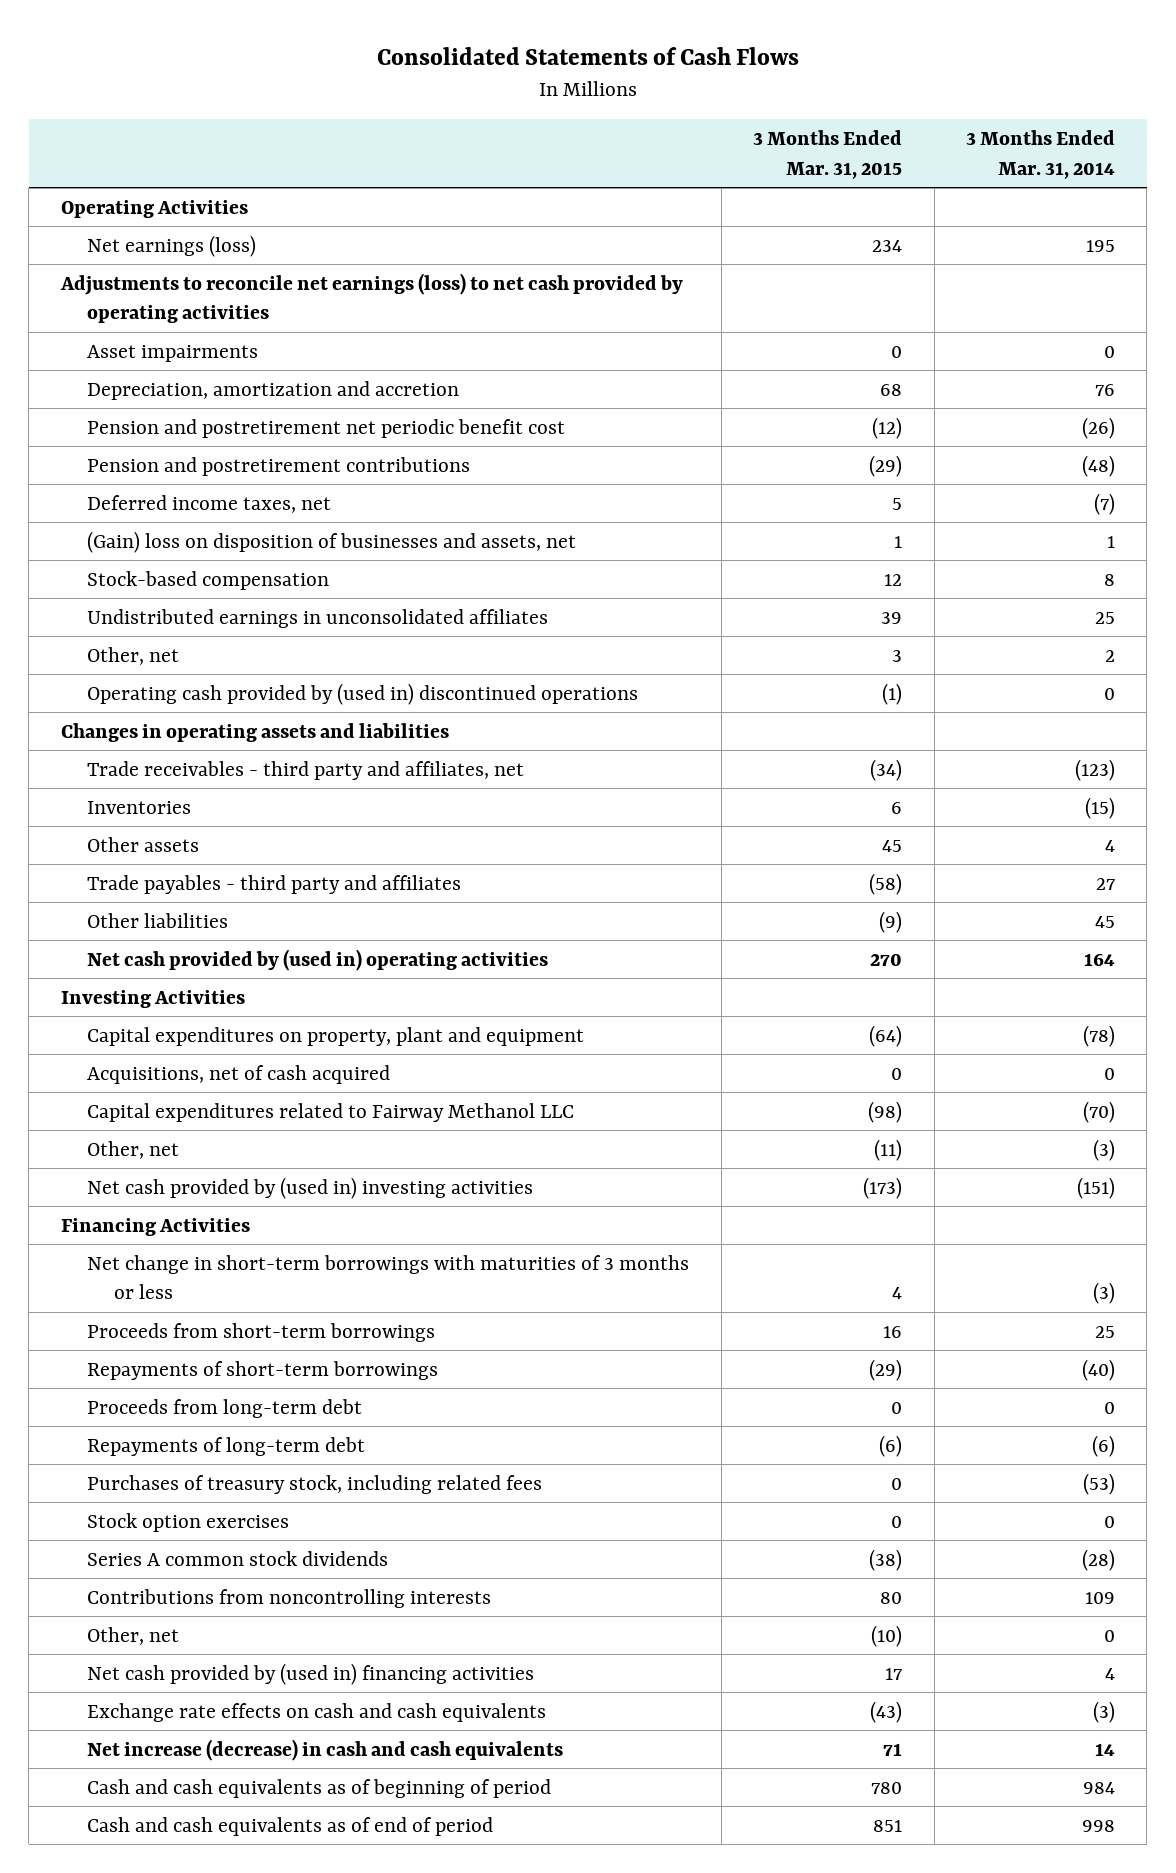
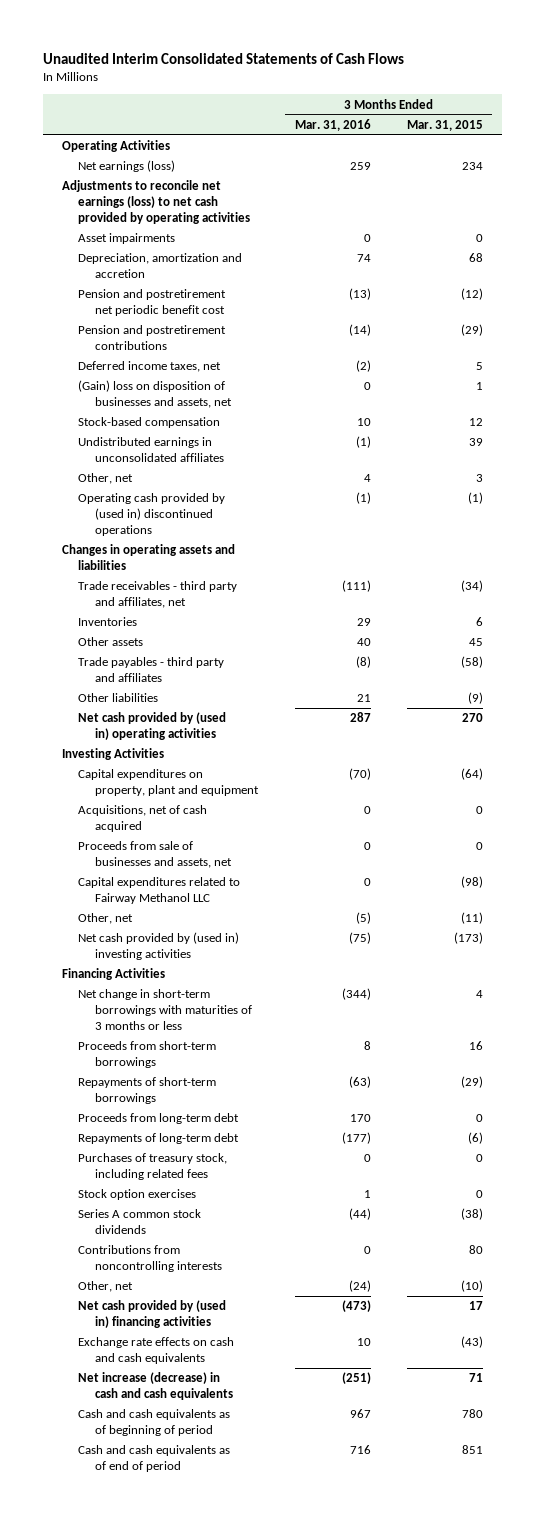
[376,46,799,65] Consolidated Statements of Cash Flows -> [43,52,405,64] Unaudited Interim Consolidated Statements of Cash Flows
[966,129,1116,179] 3 Months Ended Mar. 31, 2014 -> none
none -> [294,118,371,131] Mar. 31, 2016
none -> [78,841,232,869] Proceeds from sale of businesses and assets, net

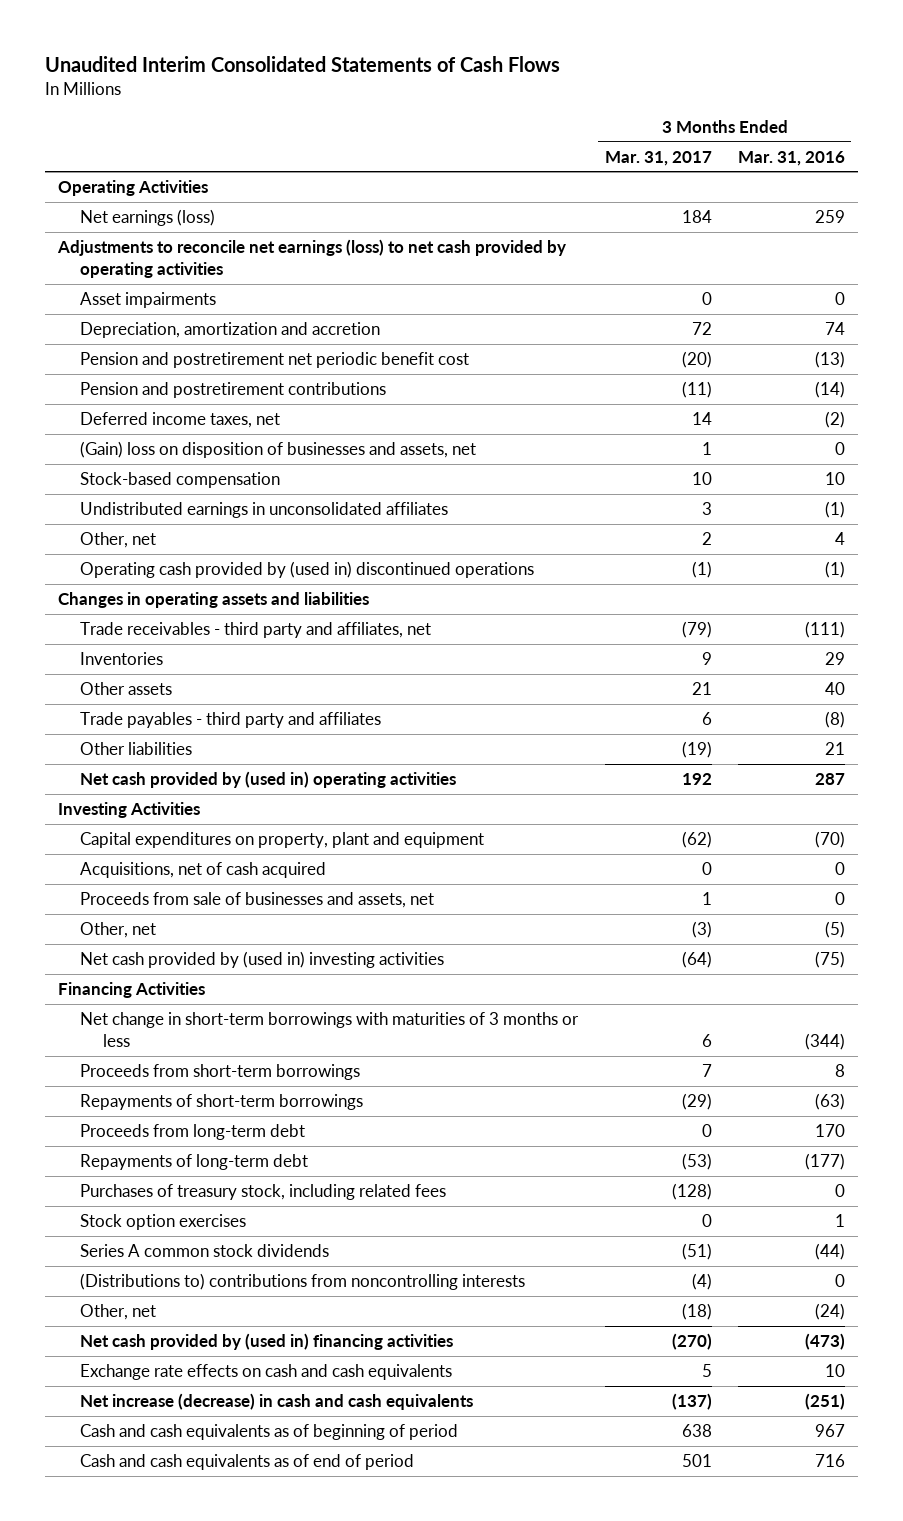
[407,119,484,131] Mar. 31, 2015 -> none
none -> [604,150,712,166] Mar. 31, 2017
[78,877,241,905] Capital expenditures related to Fairway Methanol LLC -> none
[78,1245,222,1273] Contributions from noncontrolling interests -> [80,1273,526,1291] (Distributions to) contributions from noncontrolling interests

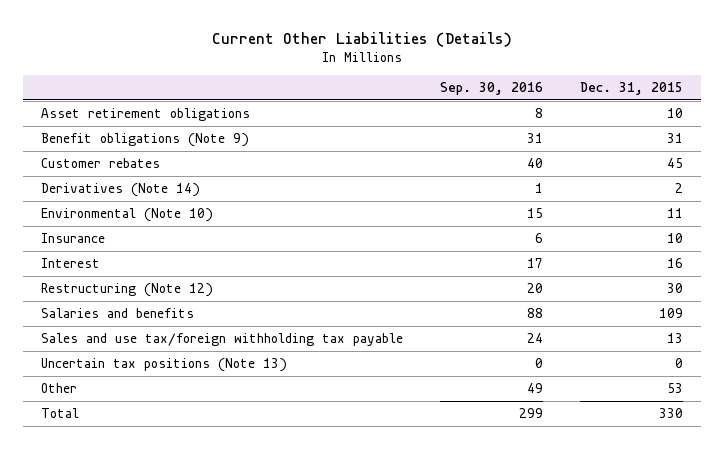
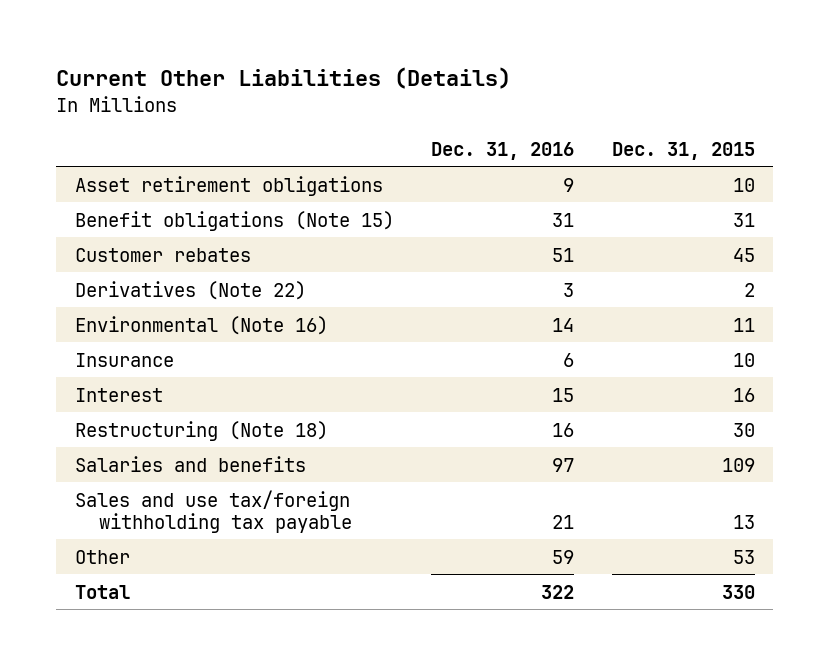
[440,82,544,96] Sep. 30, 2016 -> none
none -> [431,141,575,160] Dec. 31, 2016
[41,132,250,147] Benefit obligations (Note 9) -> [74,210,394,231] Benefit obligations (Note 15)
[41,182,201,197] Derivatives (Note 14) -> [74,280,306,300] Derivatives (Note 22)
[41,207,214,222] Environmental (Note 10) -> [74,315,328,335] Environmental (Note 16)
[41,282,214,297] Restructuring (Note 12) -> [74,420,328,441] Restructuring (Note 18)
[41,357,288,372] Uncertain tax positions (Note 13) -> none

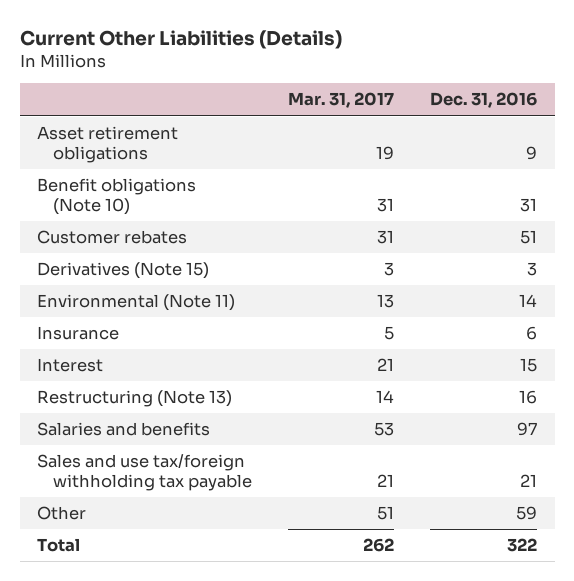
[611,141,755,160] Dec. 31, 2015 -> none
none -> [287,92,394,109] Mar. 31, 2017
[74,210,394,231] Benefit obligations (Note 15) -> [37,178,197,215] Benefit obligations (Note 10)
[74,280,306,300] Derivatives (Note 22) -> [37,262,210,280] Derivatives (Note 15)
[74,315,328,335] Environmental (Note 16) -> [37,294,236,312] Environmental (Note 11)
[74,420,328,441] Restructuring (Note 18) -> [37,390,233,408] Restructuring (Note 13)

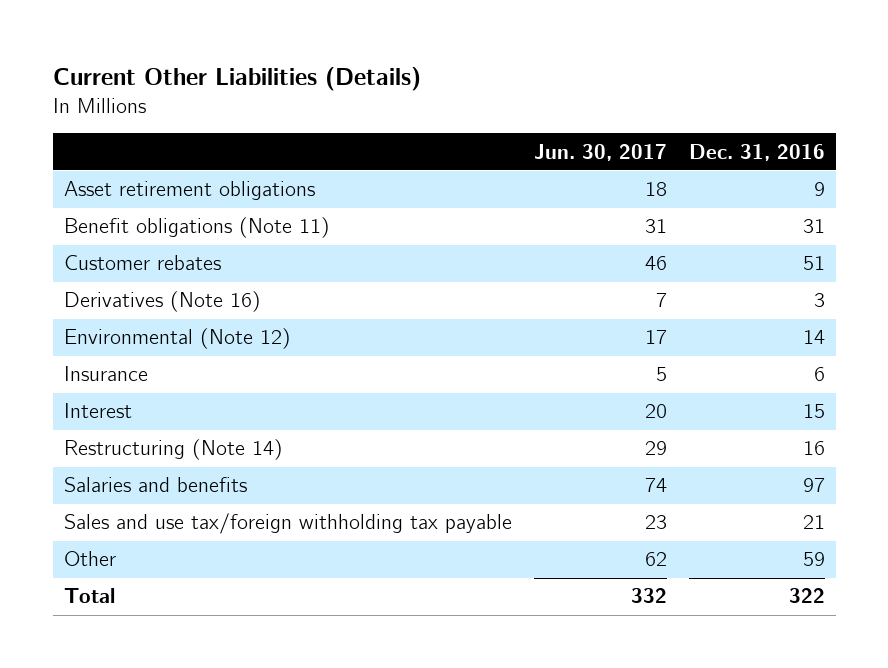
[287,92,394,109] Mar. 31, 2017 -> none
none -> [533,143,667,161] Jun. 30, 2017
[37,178,197,215] Benefit obligations (Note 10) -> [63,217,330,239] Benefit obligations (Note 11)
[37,262,210,280] Derivatives (Note 15) -> [63,291,261,313] Derivatives (Note 16)
[37,294,236,312] Environmental (Note 11) -> [63,328,291,350] Environmental (Note 12)
[37,390,233,408] Restructuring (Note 13) -> [63,439,283,461] Restructuring (Note 14)

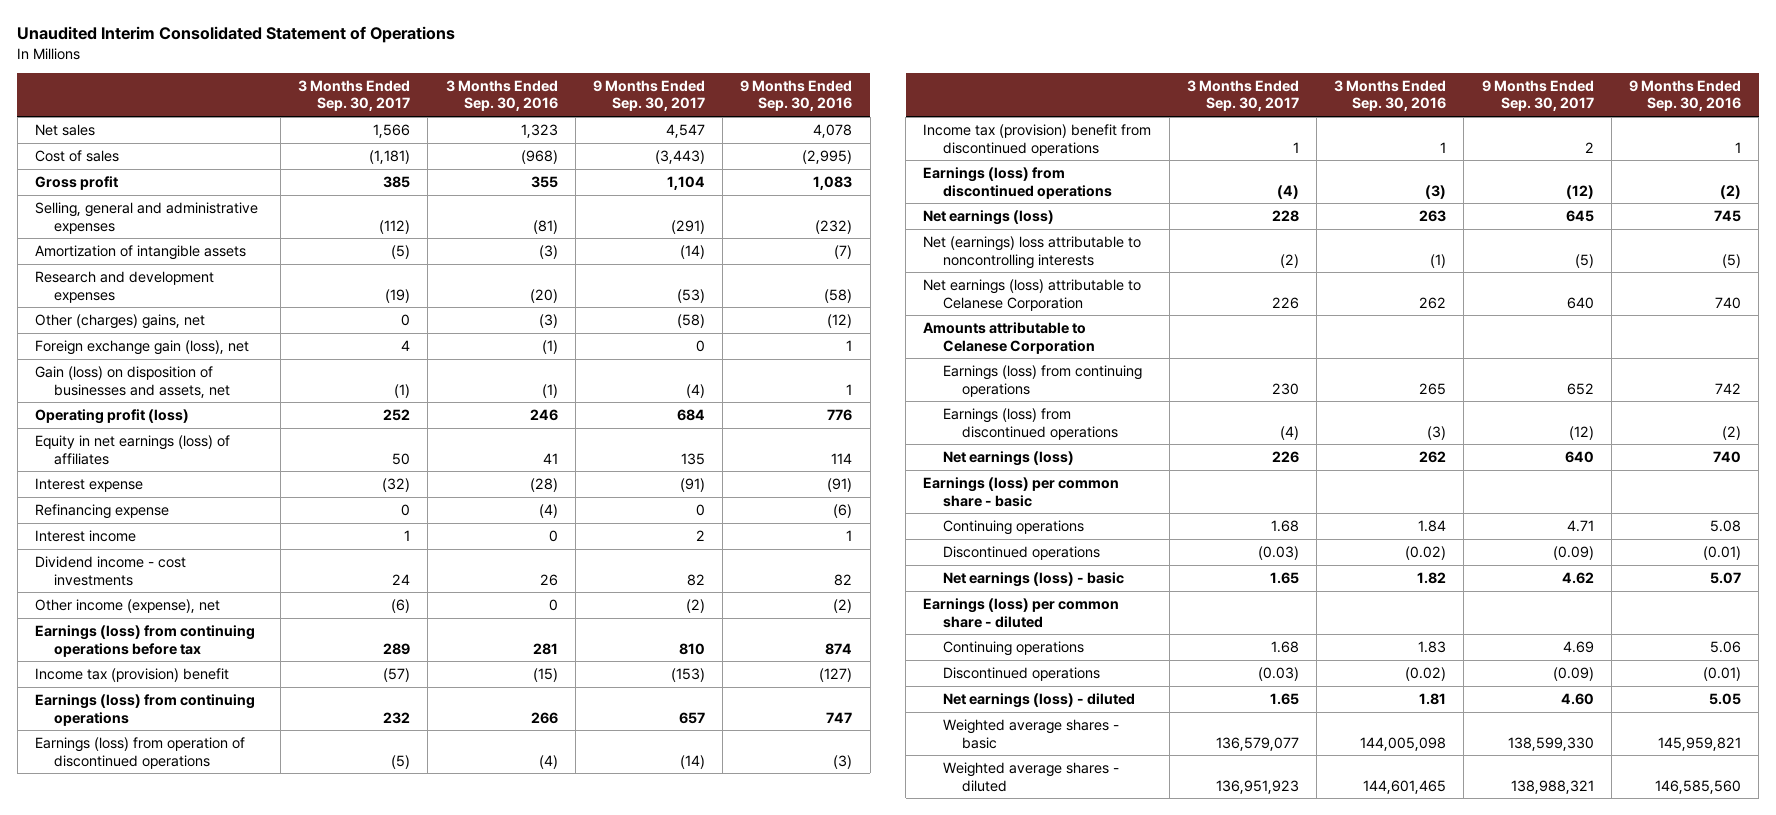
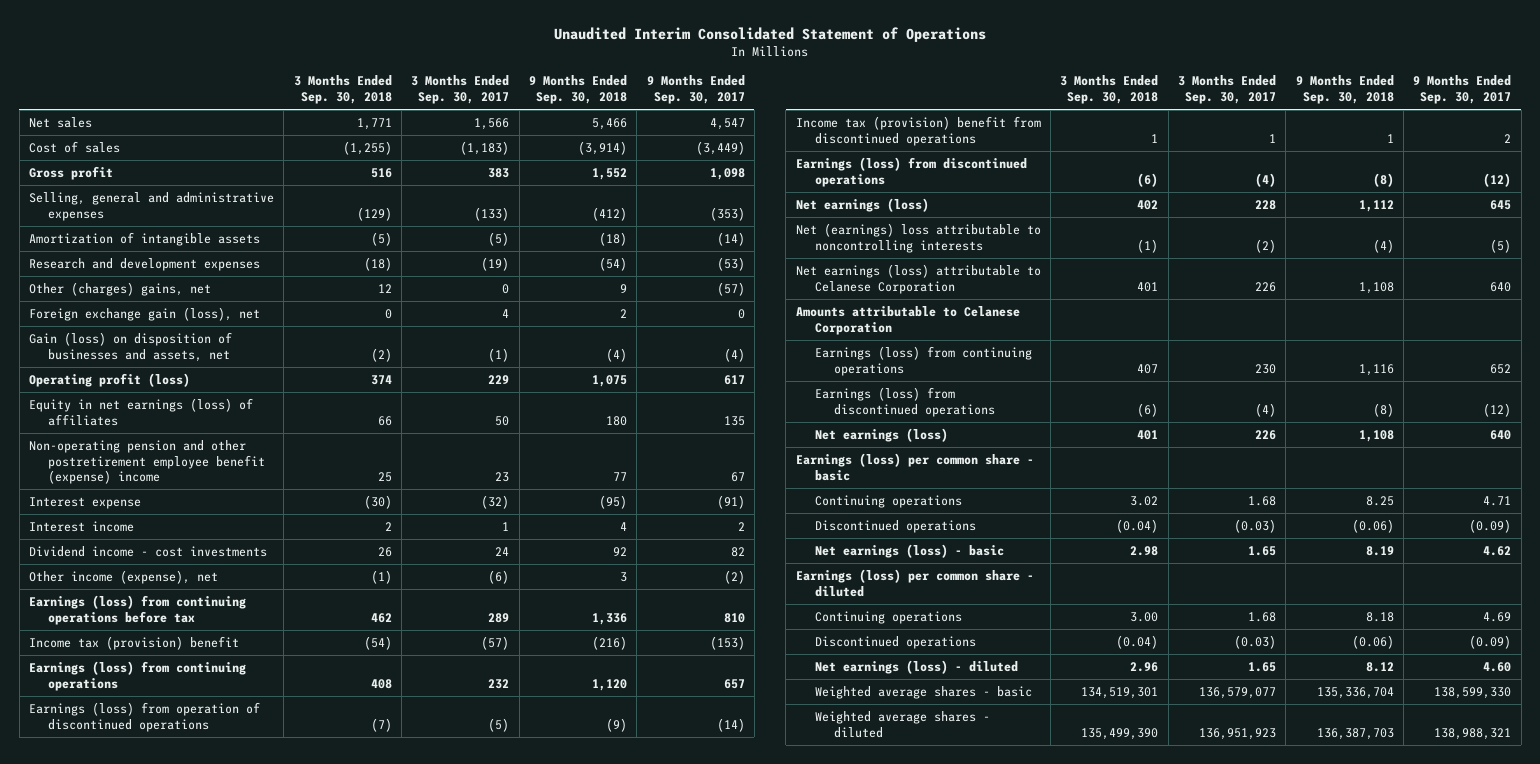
[445,79,558,112] 3 Months Ended Sep. 30, 2016 -> none
[740,79,853,112] 9 Months Ended Sep. 30, 2016 -> none
none -> [293,75,392,104] 3 Months Ended Sep. 30, 2018
none -> [529,75,628,104] 9 Months Ended Sep. 30, 2018
[369,149,411,164] (1,181) -> [460,140,510,155] (1,183)
[654,149,705,164] (3,443) -> [695,140,745,155] (3,449)
[383,175,411,188] 385 -> [488,167,510,178] 383
[666,175,705,190] 1,104 -> [709,167,745,180] 1,098
[379,219,411,234] (112) -> [474,206,510,221] (133)
[670,219,705,234] (291) -> [709,206,745,221] (353)
[676,313,705,328] (58) -> [716,281,745,296] (57)
[383,408,411,421] 252 -> [488,374,510,384] 229
[676,408,705,421] 684 -> [723,374,745,385] 617
none -> [29,439,266,485] Non-operating pension and other postretirement employee benefit (expense) income
[34,503,169,519] Refinancing expense -> none

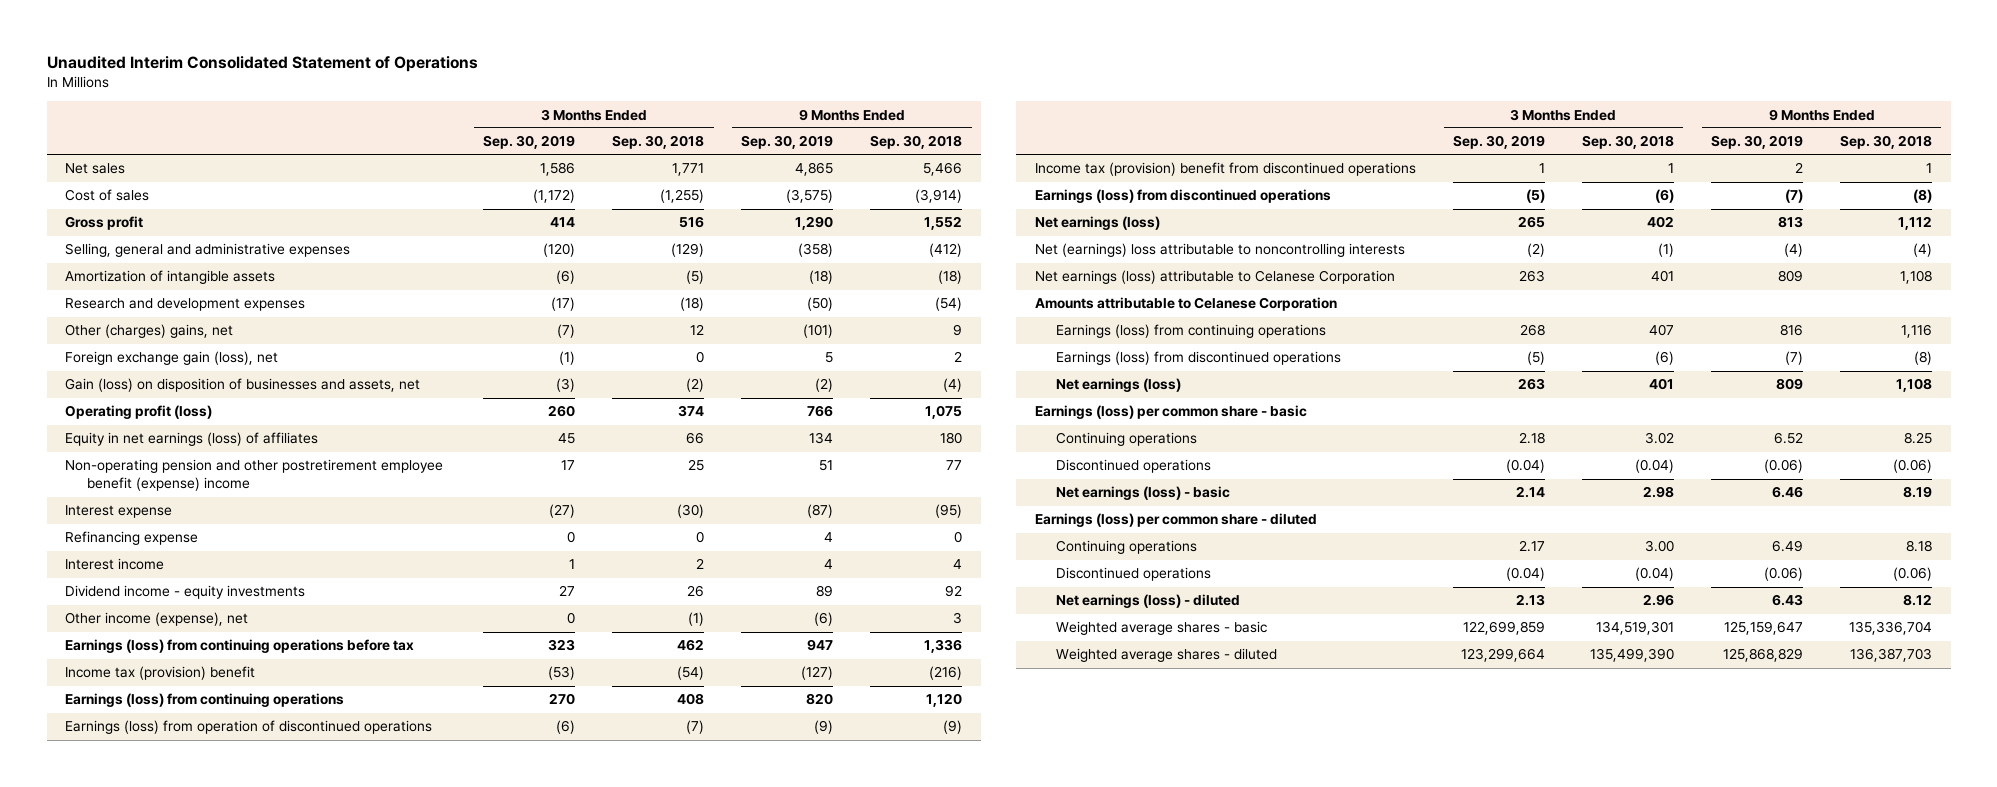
[411,75,510,104] 3 Months Ended Sep. 30, 2017 -> none
[646,75,745,104] 9 Months Ended Sep. 30, 2017 -> none
none -> [483,135,576,150] Sep. 30, 2019
none -> [741,135,834,150] Sep. 30, 2019
none -> [65,531,199,546] Refinancing expense
[29,545,268,557] Dividend income - cost investments -> [65,585,306,600] Dividend income - equity investments

